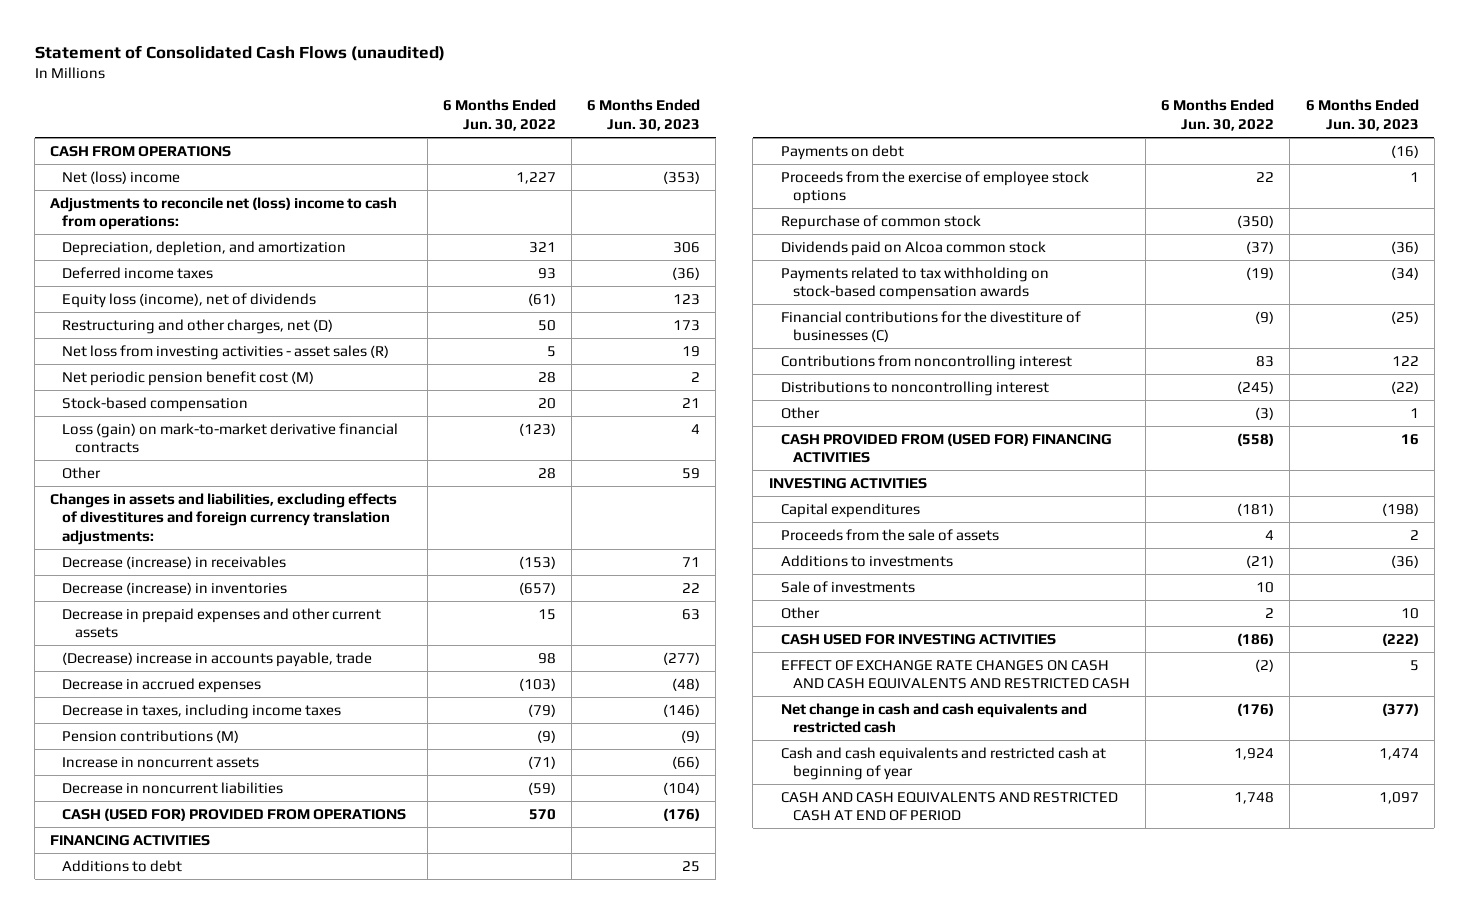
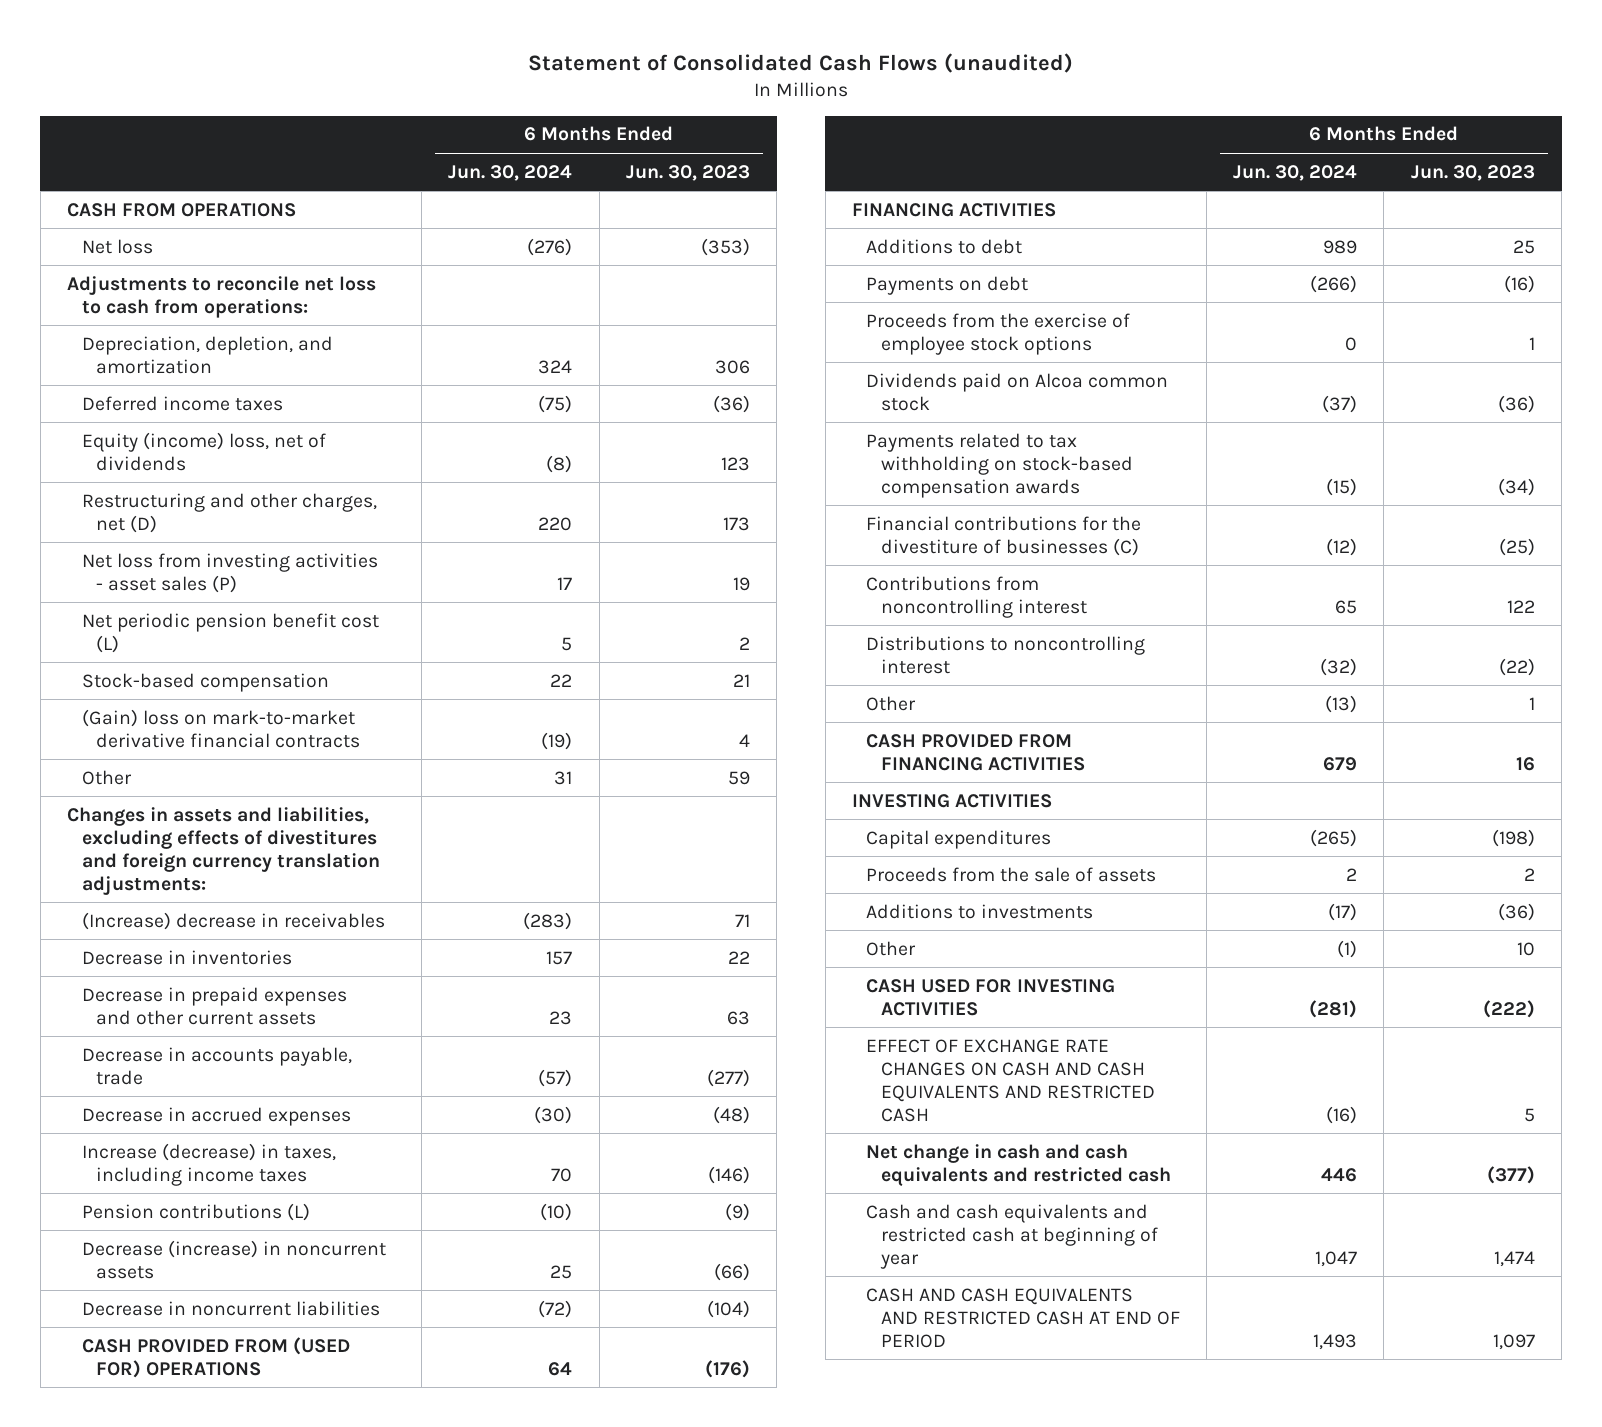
[442,99,556,132] 6 Months Ended Jun. 30, 2022 -> none
none -> [448,164,573,181] Jun. 30, 2024
[62,170,181,184] Net (loss) income -> [81,238,153,254] Net loss
[50,196,398,231] Adjustments to reconcile net (loss) income to cash from operations: -> [67,275,377,318] Adjustments to reconcile net loss to cash from operations:
[62,292,317,308] Equity loss (income), net of dividends -> [81,431,326,471] Equity (income) loss, net of dividends
[62,344,390,360] Net loss from investing activities - asset sales (R) -> [81,552,378,593] Net loss from investing activities - asset sales (P)
[62,370,315,386] Net periodic pension benefit cost (M) -> [81,612,379,653] Net periodic pension benefit cost (L)
[62,422,399,454] Loss (gain) on mark-to-market derivative financial contracts -> [81,708,360,748] (Gain) loss on mark-to-market derivative financial contracts
[62,555,287,569] Decrease (increase) in receivables -> [81,911,385,930] (Increase) decrease in receivables
[62,581,288,595] Decrease (increase) in inventories -> [81,949,292,965] Decrease in inventories
[62,651,373,667] (Decrease) increase in accounts payable, trade -> [81,1046,352,1085] Decrease in accounts payable, trade
[62,703,342,719] Decrease in taxes, including income taxes -> [81,1142,336,1186] Increase (decrease) in taxes, including income taxes
[62,729,240,743] Pension contributions (M) -> [81,1202,310,1221] Pension contributions (L)
[62,756,260,768] Increase in noncurrent assets -> [81,1239,386,1279] Decrease (increase) in noncurrent assets
[62,807,407,821] CASH (USED FOR) PROVIDED FROM OPERATIONS -> [81,1336,350,1378] CASH PROVIDED FROM (USED FOR) OPERATIONS
[780,214,981,230] Repurchase of common stock -> none
[780,432,1112,464] CASH PROVIDED FROM (USED FOR) FINANCING ACTIVITIES -> [866,733,1085,771] CASH PROVIDED FROM FINANCING ACTIVITIES
[780,580,915,593] Sale of investments -> none

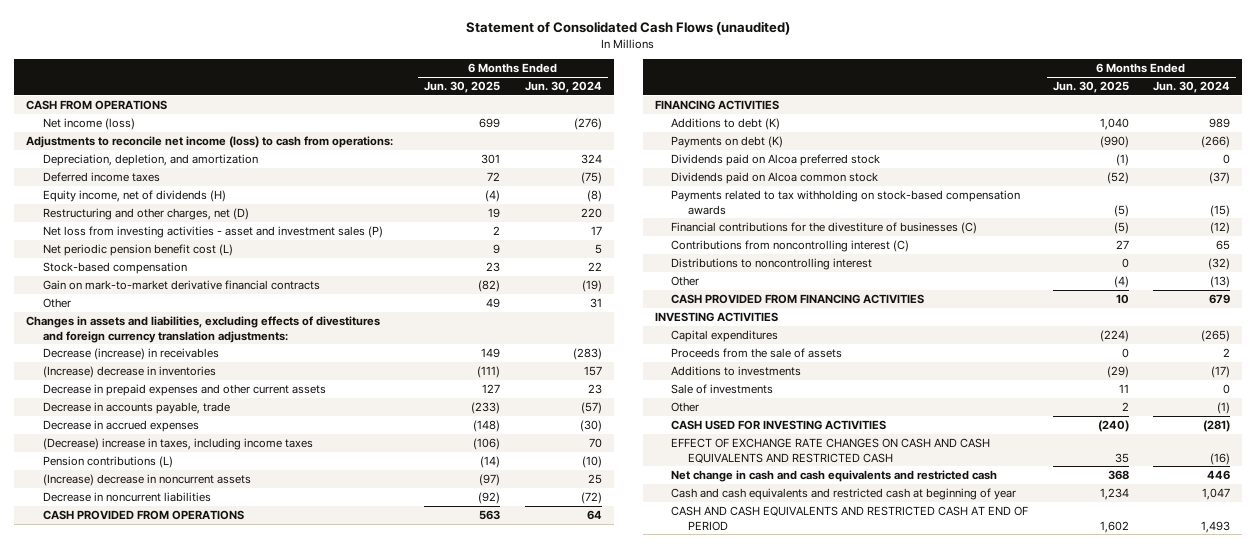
[626,164,751,181] Jun. 30, 2023 -> none
none -> [424,81,501,94] Jun. 30, 2025
[81,238,153,254] Net loss -> [43,117,136,130] Net income (loss)
[67,275,377,318] Adjustments to reconcile net loss to cash from operations: -> [26,135,394,148] Adjustments to reconcile net income (loss) to cash from operations:
[81,431,326,471] Equity (income) loss, net of dividends -> [43,189,227,202] Equity income, net of dividends (H)
[81,552,378,593] Net loss from investing activities - asset sales (P) -> [43,225,384,238] Net loss from investing activities - asset and investment sales (P)
[81,708,360,748] (Gain) loss on mark-to-market derivative financial contracts -> [43,279,321,290] Gain on mark-to-market derivative financial contracts
[81,911,385,930] (Increase) decrease in receivables -> [43,347,220,360] Decrease (increase) in receivables
[81,949,292,965] Decrease in inventories -> [43,365,217,378] (Increase) decrease in inventories
[81,1142,336,1186] Increase (decrease) in taxes, including income taxes -> [43,437,314,450] (Decrease) increase in taxes, including income taxes
[81,1239,386,1279] Decrease (increase) in noncurrent assets -> [43,473,252,486] (Increase) decrease in noncurrent assets
[81,1336,350,1378] CASH PROVIDED FROM (USED FOR) OPERATIONS -> [43,509,245,520] CASH PROVIDED FROM OPERATIONS
[866,312,1131,355] Proceeds from the exercise of employee stock options -> none
[866,238,1023,254] Additions to debt -> [671,117,781,130] Additions to debt (K)
[866,275,1029,295] Payments on debt -> [671,135,784,148] Payments on debt (K)
none -> [671,153,881,166] Dividends paid on Alcoa preferred stock
[866,575,1087,618] Contributions from noncontrolling interest -> [671,239,910,252] Contributions from noncontrolling interest (C)
none -> [671,383,774,394] Sale of investments

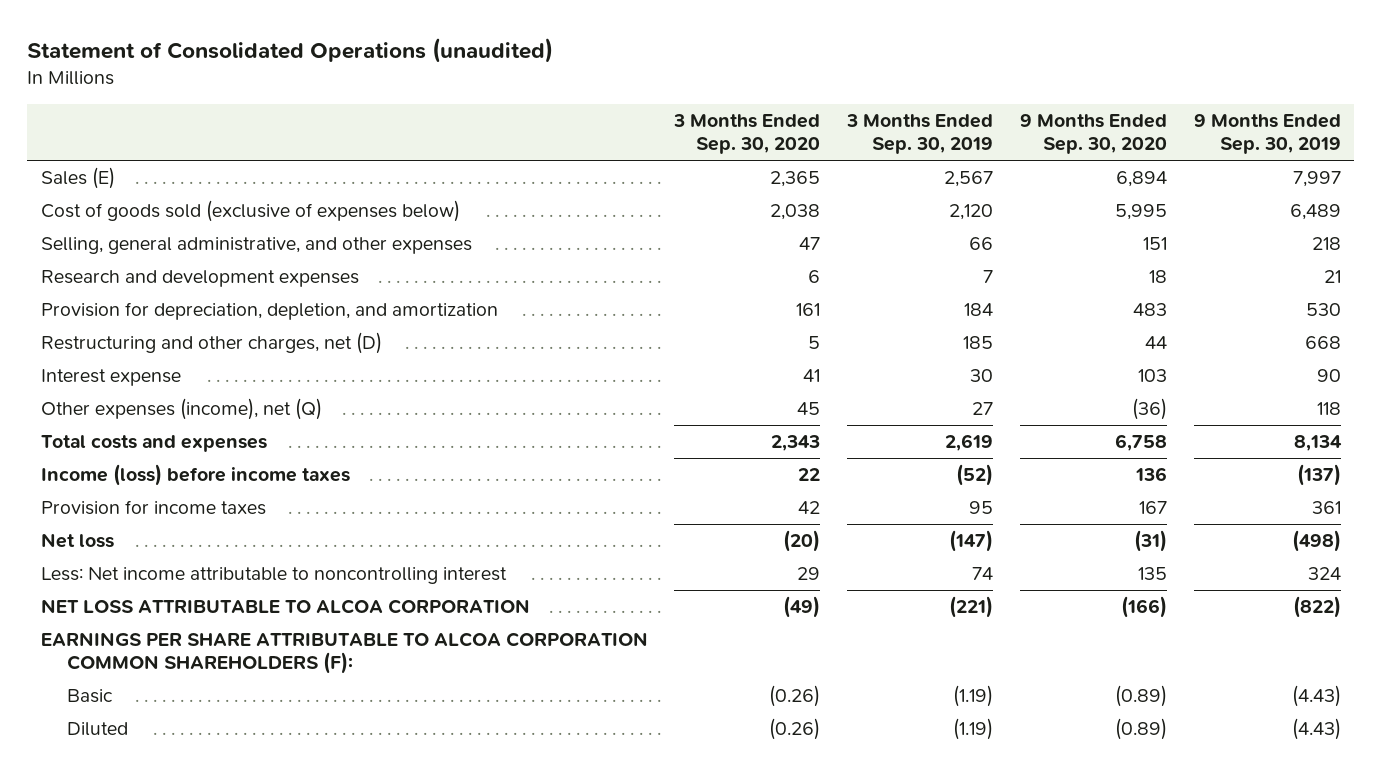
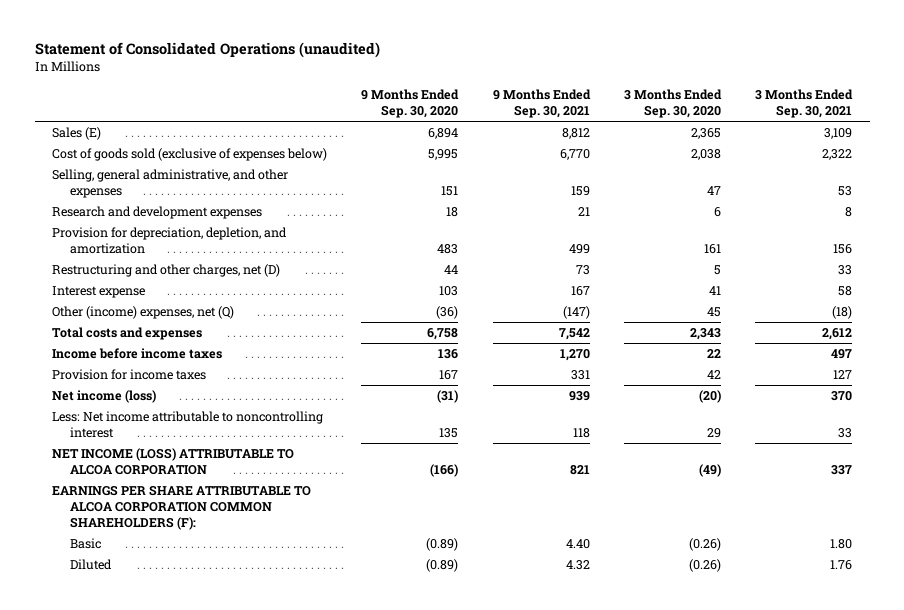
[846,114,994,155] 3 Months Ended Sep. 30, 2019 -> none
[1194,114,1342,155] 9 Months Ended Sep. 30, 2019 -> none
none -> [492,89,591,119] 9 Months Ended Sep. 30, 2021
none -> [755,89,854,119] 3 Months Ended Sep. 30, 2021
[40,398,322,421] Other expenses (income), net (Q) -> [51,305,234,319] Other (income) expenses, net (Q)
[40,464,350,487] Income (loss) before income taxes -> [51,347,222,359] Income before income taxes
[40,533,114,549] Net loss -> [51,389,156,403] Net income (loss)
[40,599,530,615] NET LOSS ATTRIBUTABLE TO ALCOA CORPORATION -> [51,447,294,476] NET INCOME (LOSS) ATTRIBUTABLE TO ALCOA CORPORATION

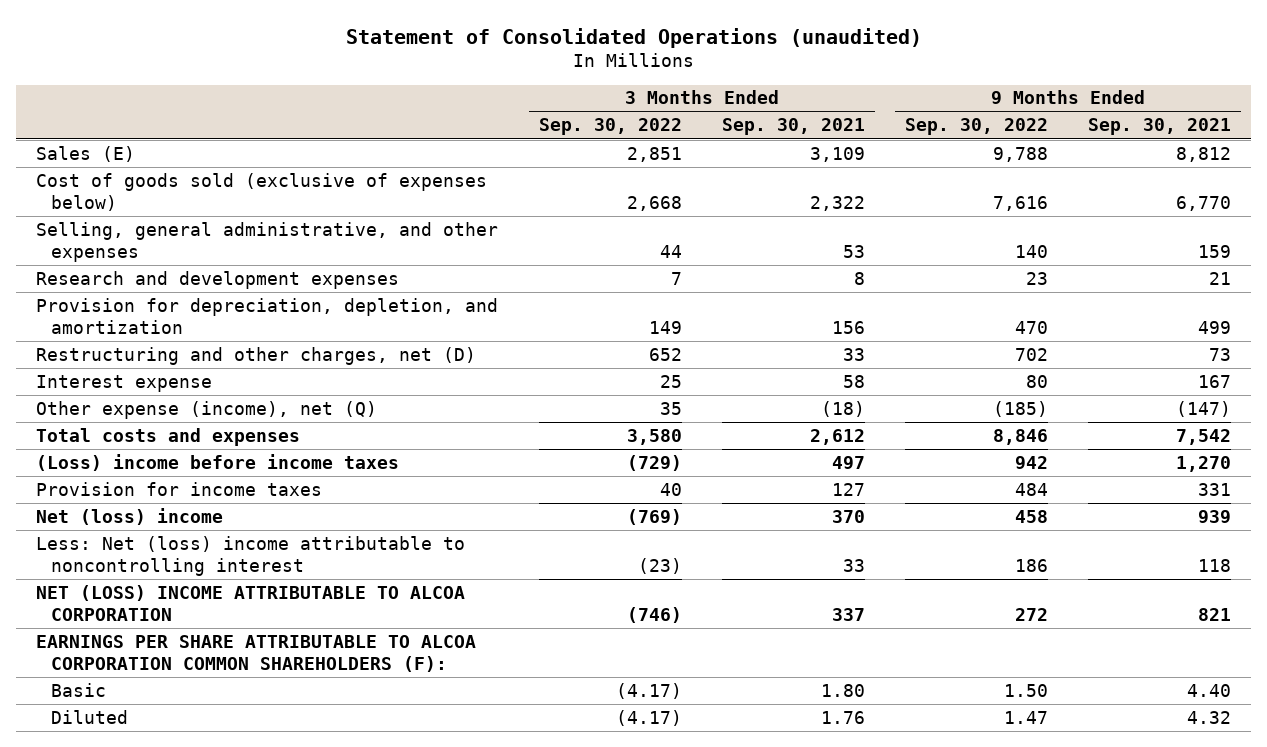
[361,89,460,119] 9 Months Ended Sep. 30, 2020 -> none
[623,89,722,119] 3 Months Ended Sep. 30, 2020 -> none
none -> [538,118,682,136] Sep. 30, 2022
none -> [904,118,1048,136] Sep. 30, 2022
[51,305,234,319] Other (income) expenses, net (Q) -> [36,400,378,419] Other expense (income), net (Q)
[51,347,222,359] Income before income taxes -> [36,453,400,471] (Loss) income before income taxes
[51,389,156,403] Net income (loss) -> [36,507,224,525] Net (loss) income
[51,410,323,439] Less: Net income attributable to noncontrolling interest -> [36,535,466,576] Less: Net (loss) income attributable to noncontrolling interest
[51,447,294,476] NET INCOME (LOSS) ATTRIBUTABLE TO ALCOA CORPORATION -> [36,584,466,621] NET (LOSS) INCOME ATTRIBUTABLE TO ALCOA CORPORATION

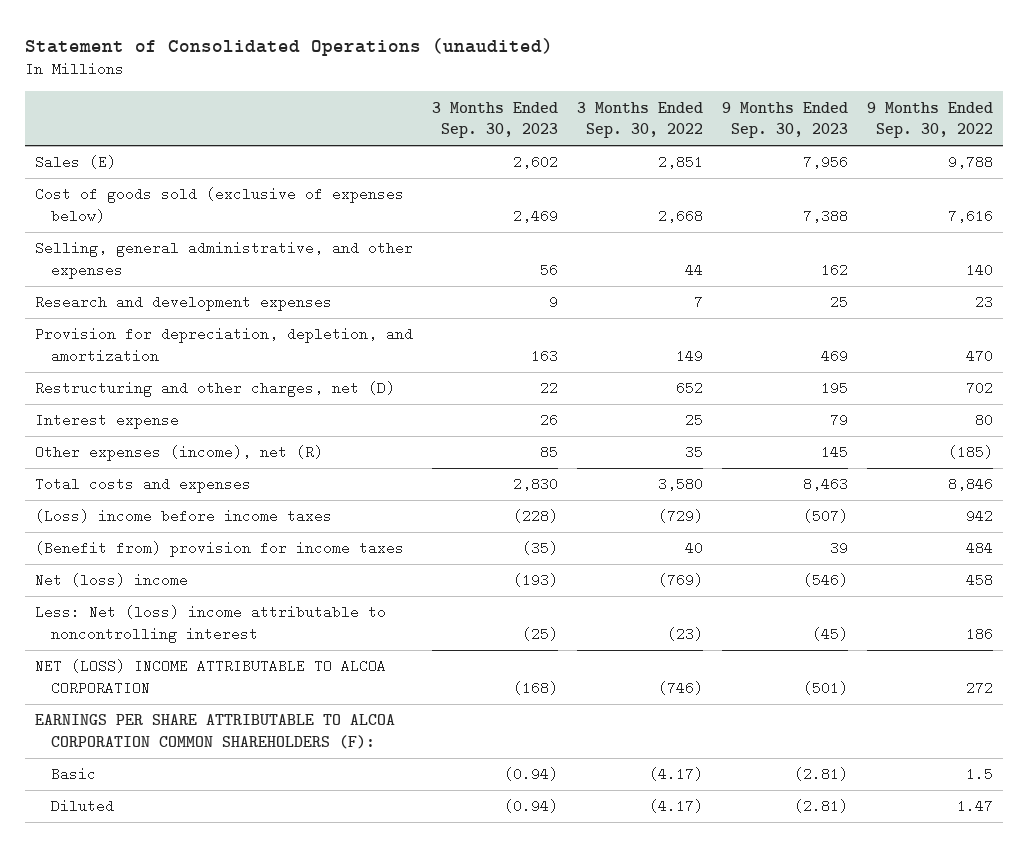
[721,118,865,136] Sep. 30, 2021 -> none
[1087,118,1231,136] Sep. 30, 2021 -> none
none -> [431,101,558,139] 3 Months Ended Sep. 30, 2023
none -> [722,101,849,139] 9 Months Ended Sep. 30, 2023
[36,400,378,419] Other expense (income), net (Q) -> [34,445,323,462] Other expenses (income), net (R)
[36,481,323,496] Provision for income taxes -> [34,541,404,558] (Benefit from) provision for income taxes
[1003,683,1048,697] 1.50 -> [966,767,994,782] 1.5

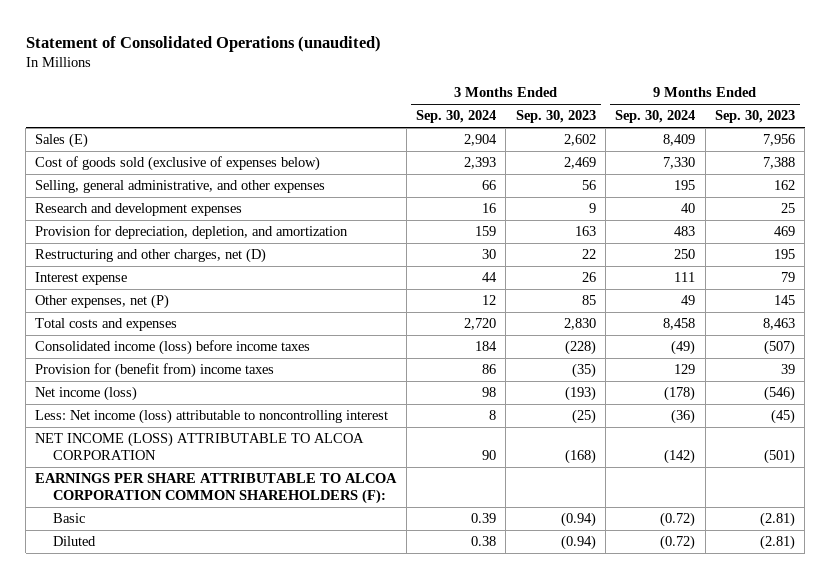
[576,101,703,139] 3 Months Ended Sep. 30, 2022 -> none
[867,101,994,139] 9 Months Ended Sep. 30, 2022 -> none
none -> [416,110,497,124] Sep. 30, 2024
none -> [615,110,696,124] Sep. 30, 2024
[34,445,323,462] Other expenses (income), net (R) -> [35,294,170,310] Other expenses, net (P)
[34,509,332,524] (Loss) income before income taxes -> [35,340,311,356] Consolidated income (loss) before income taxes
[34,541,404,558] (Benefit from) provision for income taxes -> [35,363,275,379] Provision for (benefit from) income taxes
[34,573,188,588] Net (loss) income -> [35,386,138,402] Net income (loss)
[34,605,386,643] Less: Net (loss) income attributable to noncontrolling interest -> [35,409,389,425] Less: Net income (loss) attributable to noncontrolling interest
[34,659,386,695] NET (LOSS) INCOME ATTRIBUTABLE TO ALCOA CORPORATION -> [35,432,365,460] NET INCOME (LOSS) ATTRIBUTABLE TO ALCOA CORPORATION

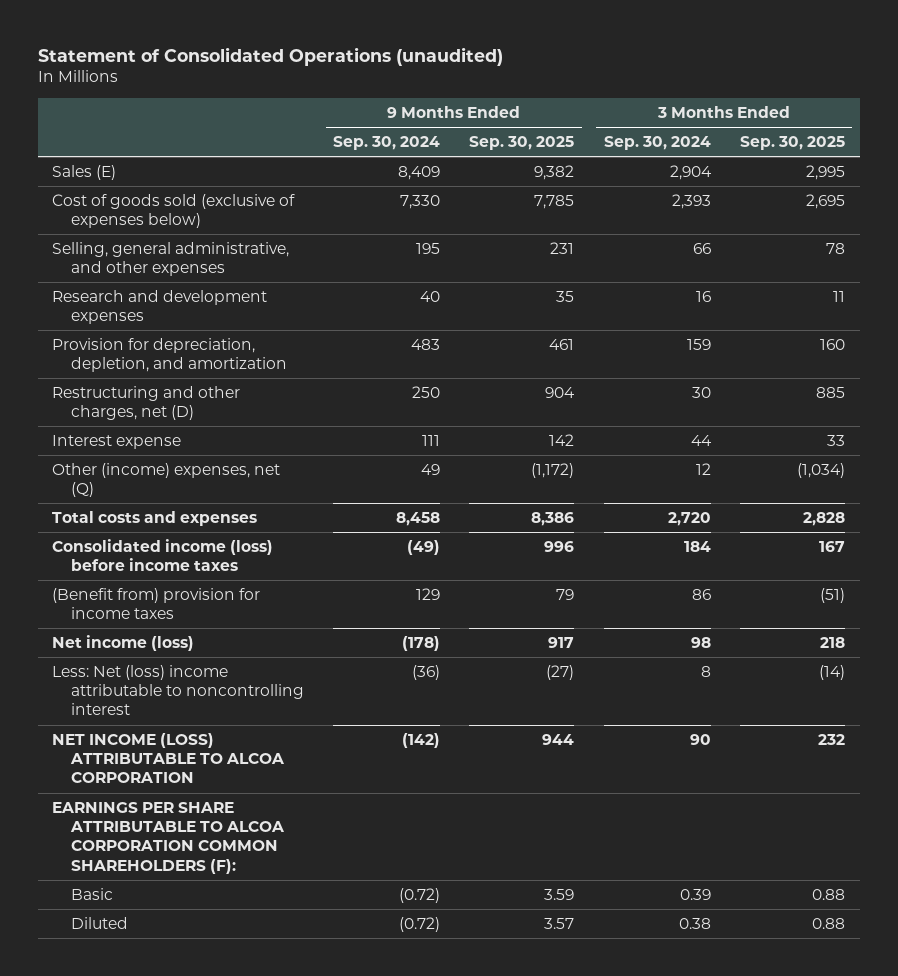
[515,110,596,124] Sep. 30, 2023 -> none
[715,110,796,124] Sep. 30, 2023 -> none
none -> [469,136,575,151] Sep. 30, 2025
none -> [740,136,846,151] Sep. 30, 2025
[35,294,170,310] Other expenses, net (P) -> [52,462,281,498] Other (income) expenses, net (Q)
[35,363,275,379] Provision for (benefit from) income taxes -> [52,587,261,620] (Benefit from) provision for income taxes
[35,409,389,425] Less: Net income (loss) attributable to noncontrolling interest -> [52,664,304,716] Less: Net (loss) income attributable to noncontrolling interest

